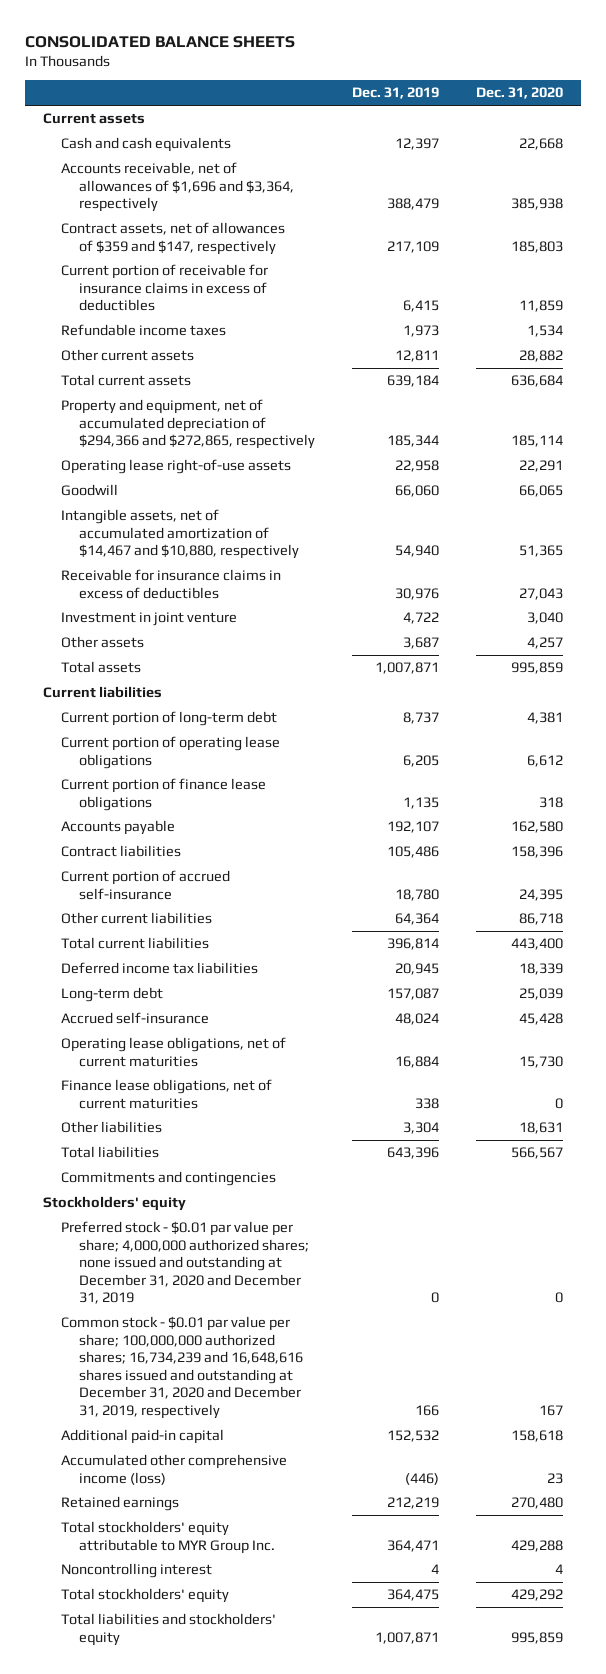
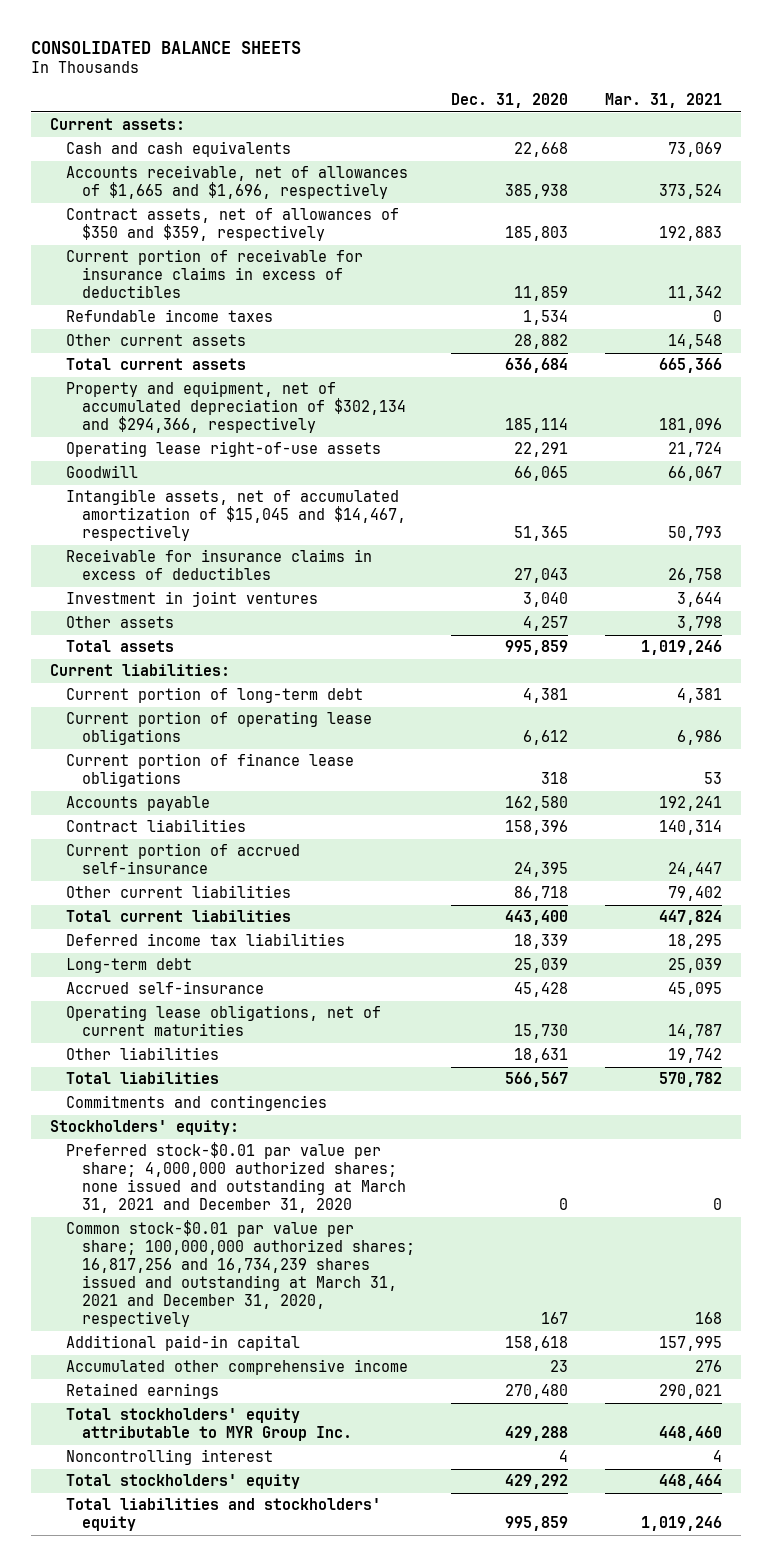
[352,87,440,100] Dec. 31, 2019 -> none
none -> [605,92,723,108] Mar. 31, 2021
[42,113,145,125] Current assets -> [49,118,185,131] Current assets:
[61,162,295,213] Accounts receivable, net of allowances of $1,696 and $3,364, respectively -> [65,165,408,200] Accounts receivable, net of allowances of $1,665 and $1,696, respectively
[61,222,286,255] Contract assets, net of allowances of $359 and $147, respectively -> [65,208,399,242] Contract assets, net of allowances of $350 and $359, respectively
[61,399,316,450] Property and equipment, net of accumulated depreciation of $294,366 and $272,865, respectively -> [65,381,406,434] Property and equipment, net of accumulated depreciation of $302,134 and $294,366, respectively
[61,509,300,560] Intangible assets, net of accumulated amortization of $14,467 and $10,880, respectively -> [65,489,406,542] Intangible assets, net of accumulated amortization of $15,045 and $14,467, respectively
[61,612,238,627] Investment in joint venture -> [65,591,318,608] Investment in joint ventures
[42,686,162,699] Current liabilities -> [49,664,230,677] Current liabilities:
[61,1079,273,1109] Finance lease obligations, net of current maturities -> none
[42,1196,186,1212] Stockholders' equity -> [49,1120,239,1136] Stockholders' equity:
[61,1221,310,1305] Preferred stock - $0.01 par value per share; 4,000,000 authorized shares; none issued and outstanding at December 31, 2020 and December 31, 2019 -> [65,1142,406,1214] Preferred stock-$0.01 par value per share; 4,000,000 authorized shares; none issued and outstanding at March 31, 2021 and December 31, 2020
[61,1316,304,1419] Common stock - $0.01 par value per share; 100,000,000 authorized shares; 16,734,239 and 16,648,616 shares issued and outstanding at December 31, 2020 and December 31, 2019, respectively -> [65,1220,415,1328] Common stock-$0.01 par value per share; 100,000,000 authorized shares; 16,817,256 and 16,734,239 shares issued and outstanding at March 31, 2021 and December 31, 2020, respectively
[61,1454,288,1485] Accumulated other comprehensive income (loss) -> [65,1359,408,1376] Accumulated other comprehensive income

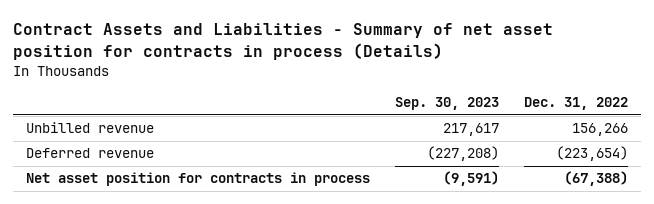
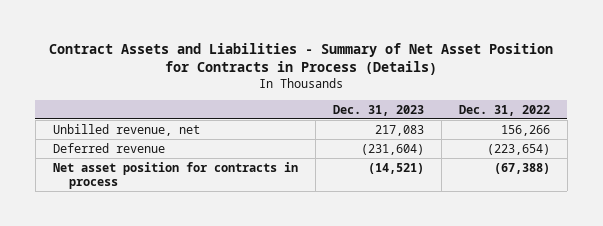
[13,23,554,60] Contract Assets and Liabilities - Summary of net asset position for contracts in process (Details) -> [49,42,554,76] Contract Assets and Liabilities - Summary of Net Asset Position for Contracts in Process (Details)
[395,97,500,111] Sep. 30, 2023 -> none
none -> [332,104,424,116] Dec. 31, 2023
[25,122,154,134] Unbilled revenue -> [52,123,200,136] Unbilled revenue, net

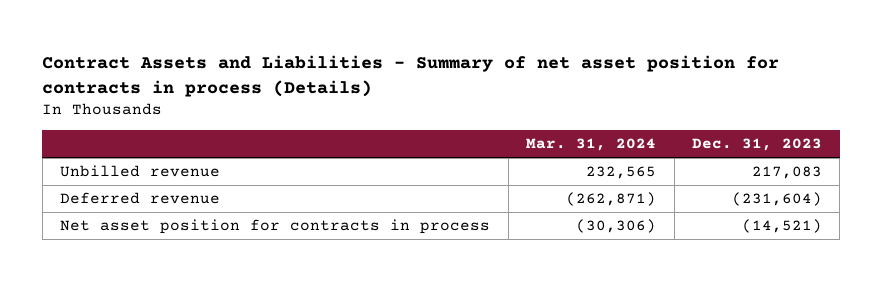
[49,42,554,76] Contract Assets and Liabilities - Summary of Net Asset Position for Contracts in Process (Details) -> [42,54,780,97] Contract Assets and Liabilities - Summary of net asset position for contracts in process (Details)
[458,104,550,116] Dec. 31, 2022 -> none
none -> [526,138,657,152] Mar. 31, 2024
[52,123,200,136] Unbilled revenue, net -> [60,164,221,177] Unbilled revenue

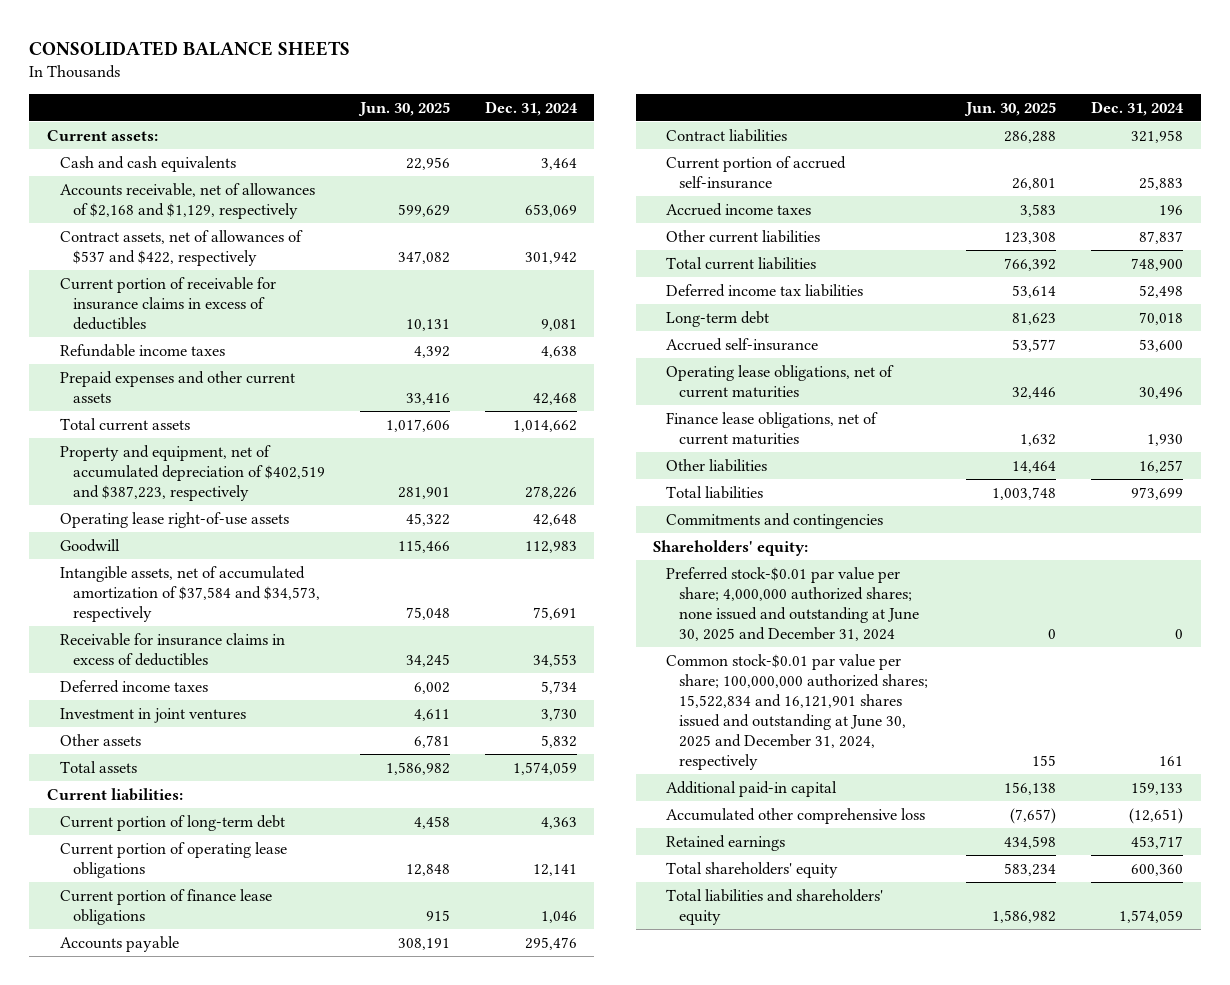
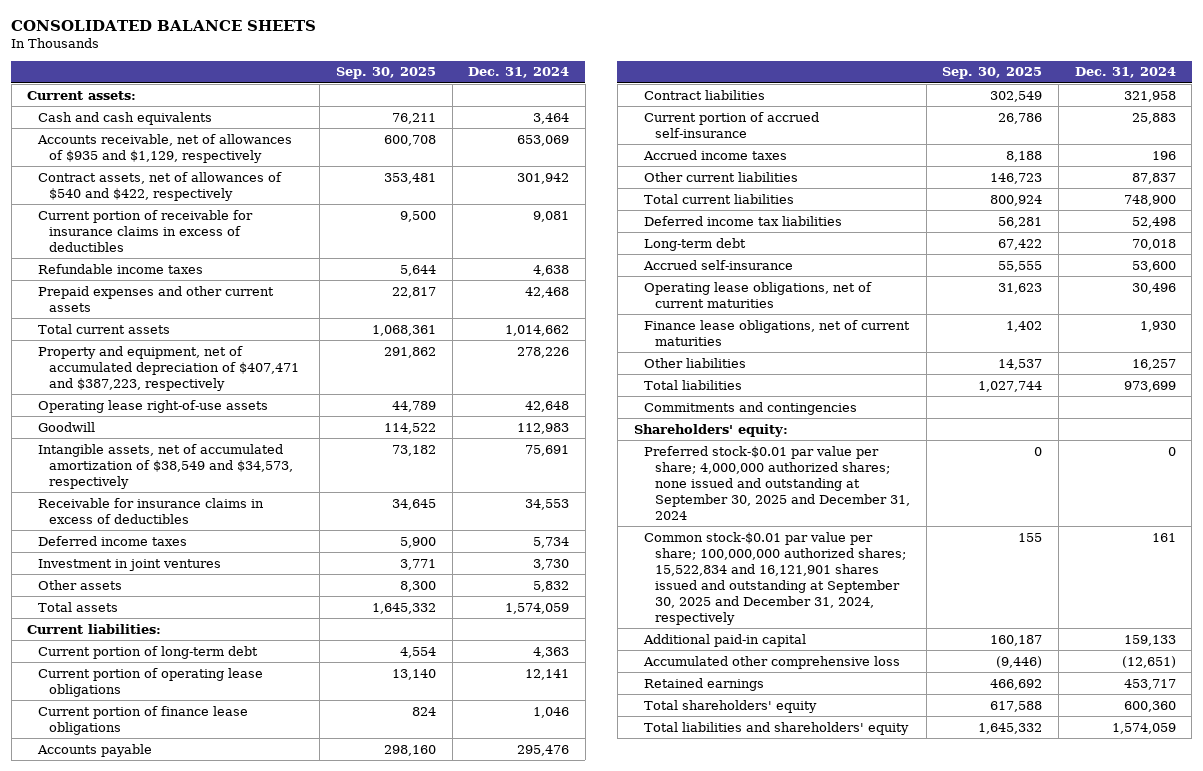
[357,101,450,116] Jun. 30, 2025 -> none
none -> [335,67,436,80] Sep. 30, 2025
[59,182,315,219] Accounts receivable, net of allowances of $2,168 and $1,129, respectively -> [36,133,292,163] Accounts receivable, net of allowances of $935 and $1,129, respectively
[59,229,303,266] Contract assets, net of allowances of $537 and $422, respectively -> [37,171,282,201] Contract assets, net of allowances of $540 and $422, respectively
[59,444,325,501] Property and equipment, net of accumulated depreciation of $402,519 and $387,223, respectively -> [37,345,299,391] Property and equipment, net of accumulated depreciation of $407,471 and $387,223, respectively
[59,565,320,622] Intangible assets, net of accumulated amortization of $37,584 and $34,573, respectively -> [37,443,293,489] Intangible assets, net of accumulated amortization of $38,549 and $34,573, respectively
[666,566,920,641] Preferred stock-$0.01 par value per share; 4,000,000 authorized shares; none issued and outstanding at June 30, 2025 and December 31, 2024 -> [644,445,910,520] Preferred stock-$0.01 par value per share; 4,000,000 authorized shares; none issued and outstanding at September 30, 2025 and December 31, 2024
[666,653,929,770] Common stock-$0.01 par value per share; 100,000,000 authorized shares; 15,522,834 and 16,121,901 shares issued and outstanding at June 30, 2025 and December 31, 2024, respectively -> [644,531,906,625] Common stock-$0.01 par value per share; 100,000,000 authorized shares; 15,522,834 and 16,121,901 shares issued and outstanding at September 30, 2025 and December 31, 2024, respectively

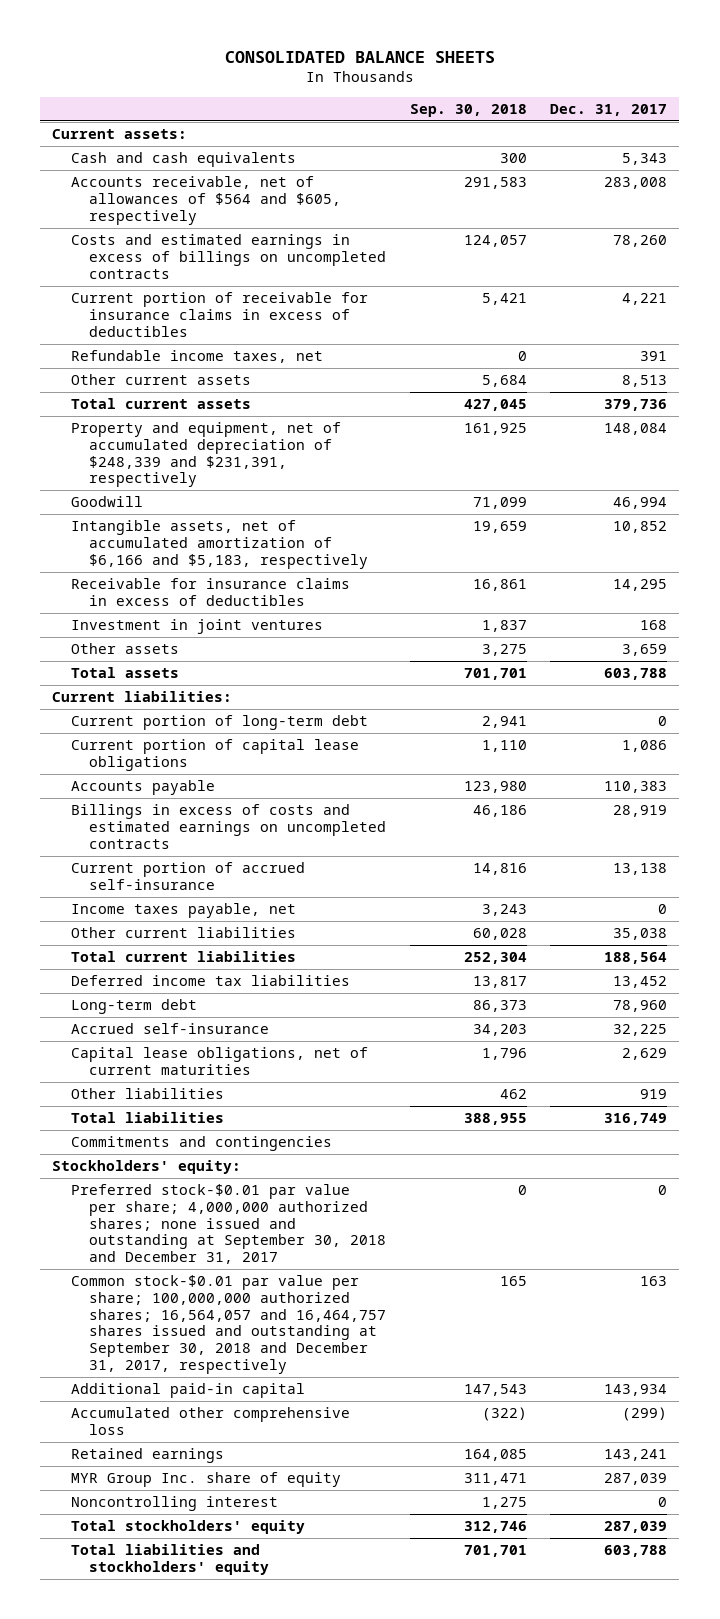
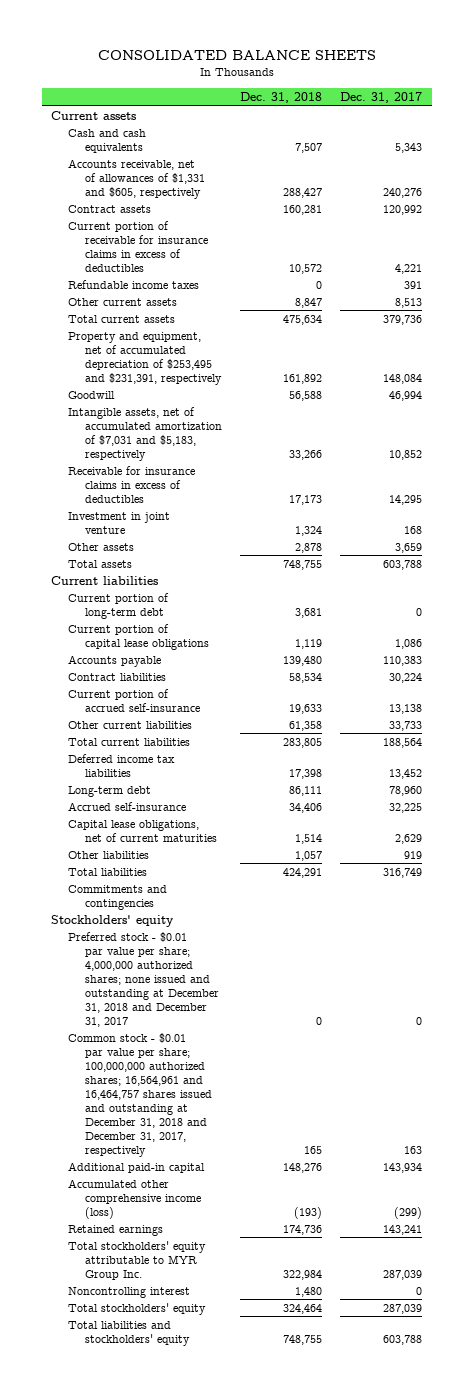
[409,104,527,118] Sep. 30, 2018 -> none
none -> [240,92,323,104] Dec. 31, 2018
[52,129,188,140] Current assets: -> [50,110,136,120] Current assets
[70,234,387,279] Costs and estimated earnings in excess of billings on uncompleted contracts -> none
[70,176,342,225] Accounts receivable, net of allowances of $564 and $605, respectively -> [67,158,205,199] Accounts receivable, net of allowances of $1,331 and $605, respectively
[604,177,668,190] 283,008 -> [383,187,423,198] 240,276
none -> [67,204,151,213] Contract assets
[70,350,323,364] Refundable income taxes, net -> [67,279,199,289] Refundable income taxes
[70,422,341,488] Property and equipment, net of accumulated depreciation of $248,339 and $231,391, respectively -> [67,331,222,385] Property and equipment, net of accumulated depreciation of $253,495 and $231,391, respectively
[70,520,369,569] Intangible assets, net of accumulated amortization of $6,166 and $5,183, respectively -> [67,406,222,461] Intangible assets, net of accumulated amortization of $7,031 and $5,183, respectively
[70,619,323,635] Investment in joint ventures -> [67,511,170,534] Investment in joint venture
[52,691,233,703] Current liabilities: -> [50,575,158,585] Current liabilities
[70,804,387,849] Billings in excess of costs and estimated earnings on uncompleted contracts -> none
none -> [67,672,166,681] Contract liabilities
[70,903,296,919] Income taxes payable, net -> none
[613,928,668,941] 35,038 -> [389,720,423,731] 33,733
[52,1160,242,1175] Stockholders' equity: -> [50,914,174,927] Stockholders' equity
[70,1184,387,1265] Preferred stock-$0.01 par value per share; 4,000,000 authorized shares; none issued and outstanding at September 30, 2018 and December 31, 2017 -> [67,931,219,1027] Preferred stock - $0.01 par value per share; 4,000,000 authorized shares; none issued and outstanding at December 31, 2018 and December 31, 2017
[70,1275,387,1374] Common stock-$0.01 par value per share; 100,000,000 authorized shares; 16,564,057 and 16,464,757 shares issued and outstanding at September 30, 2018 and December 31, 2017, respectively -> [67,1032,212,1157] Common stock - $0.01 par value per share; 100,000,000 authorized shares; 16,564,961 and 16,464,757 shares issued and outstanding at December 31, 2018 and December 31, 2017, respectively
[70,1407,350,1436] Accumulated other comprehensive loss -> [67,1178,201,1219] Accumulated other comprehensive income (loss)
[70,1472,341,1488] MYR Group Inc. share of equity -> [67,1240,206,1280] Total stockholders' equity attributable to MYR Group Inc.

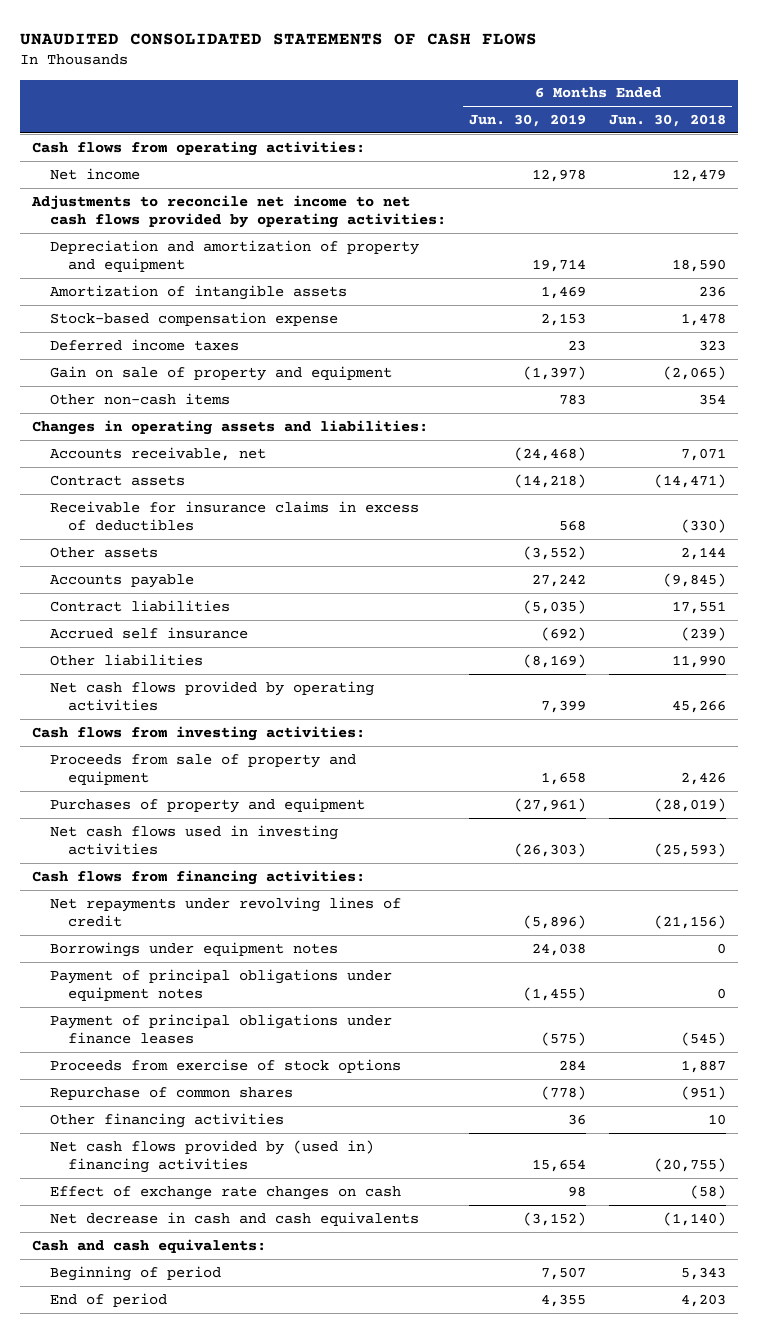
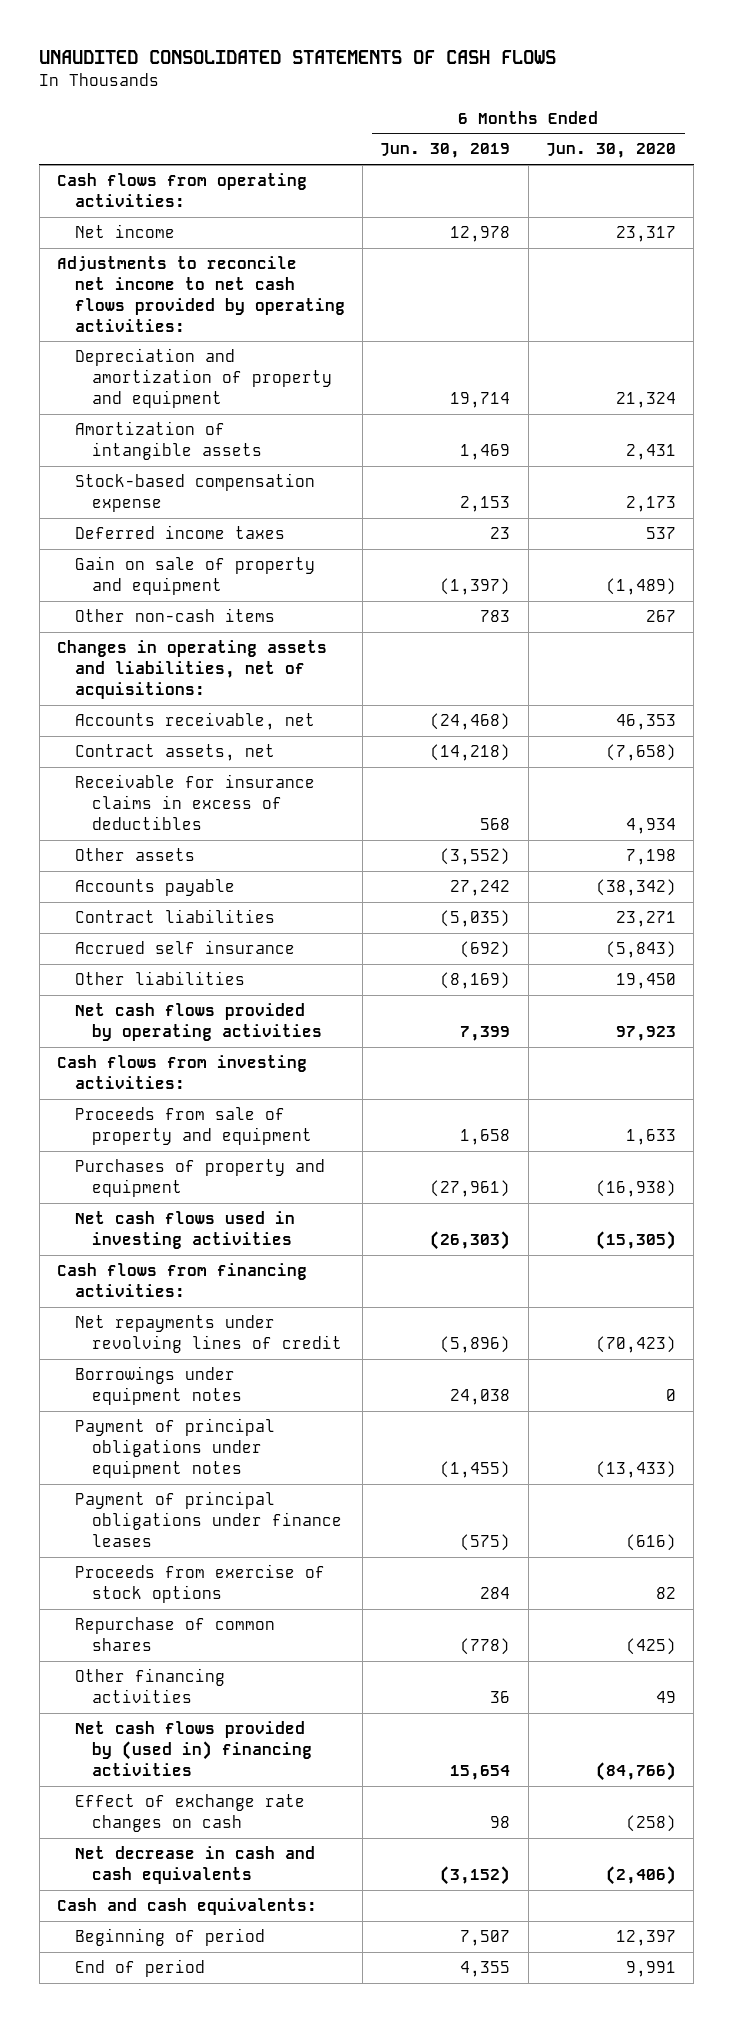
[609,114,727,128] Jun. 30, 2018 -> none
none -> [546,143,677,159] Jun. 30, 2020
[31,419,428,435] Changes in operating assets and liabilities: -> [57,640,328,699] Changes in operating assets and liabilities, net of acquisitions:
[49,474,185,486] Contract assets -> [74,744,275,762] Contract assets, net

